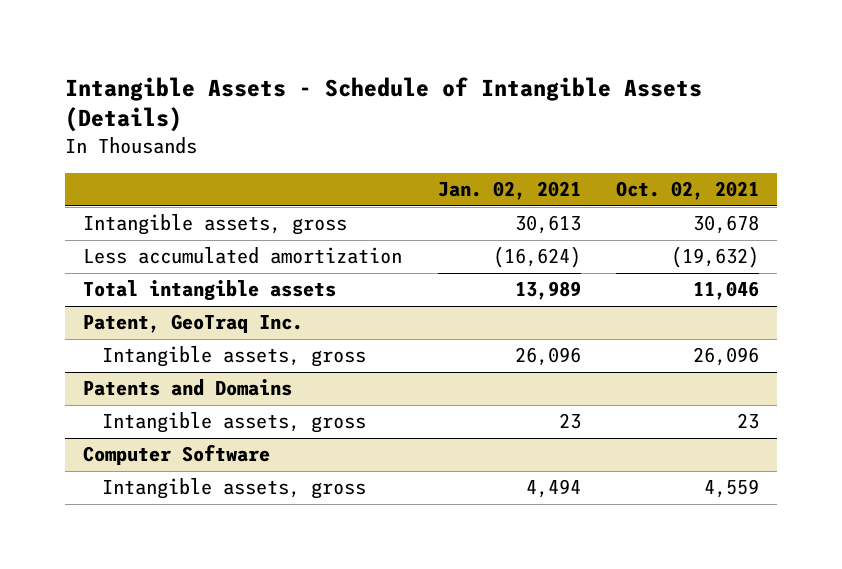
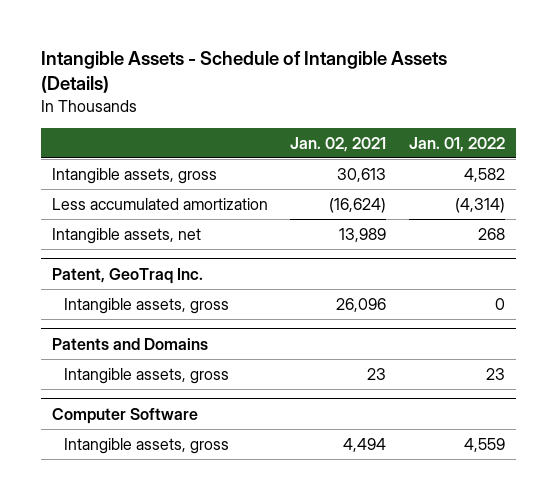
[616,181,760,201] Oct. 02, 2021 -> none
none -> [409,136,506,152] Jan. 01, 2022
[82,280,336,302] Total intangible assets -> [51,227,201,244] Intangible assets, net

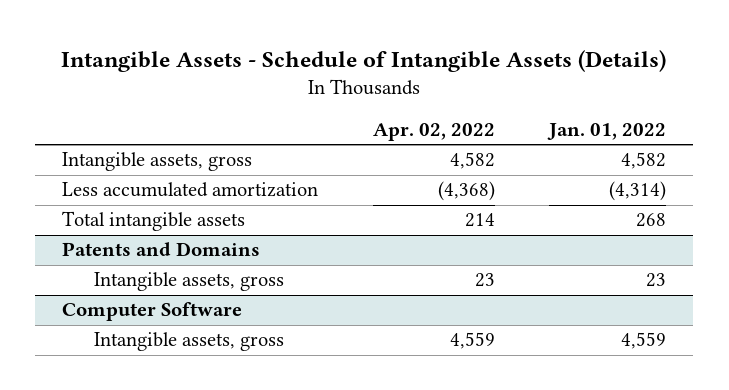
[290,136,387,152] Jan. 02, 2021 -> none
none -> [372,123,495,142] Apr. 02, 2022
[51,267,203,284] Patent, GeoTraq Inc. -> none
[63,297,229,314] Intangible assets, gross -> none
[51,227,201,244] Intangible assets, net -> [62,211,246,232] Total intangible assets

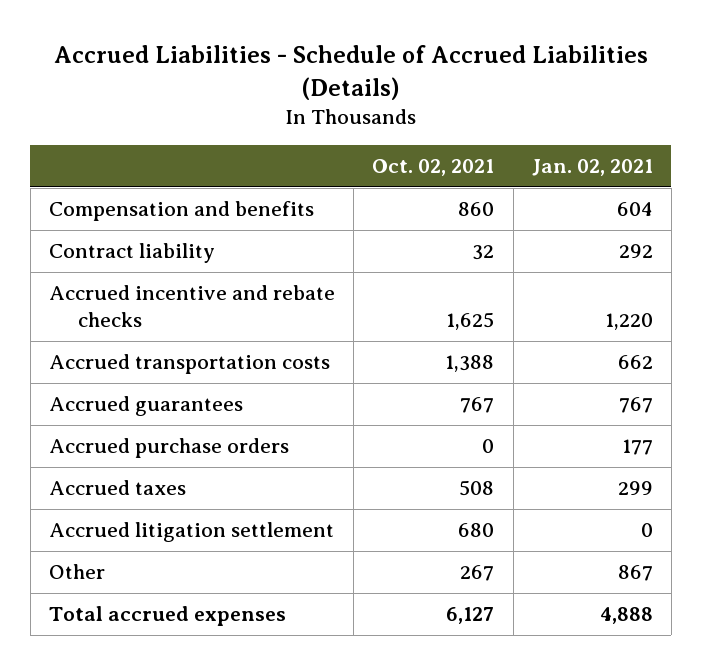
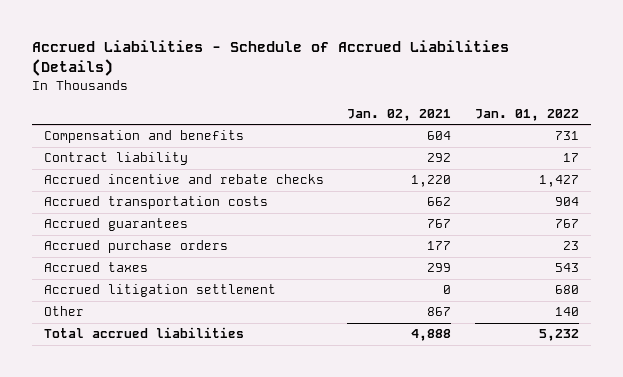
[372,159,495,177] Oct. 02, 2021 -> none
none -> [475,109,580,122] Jan. 01, 2022
[49,606,287,627] Total accrued expenses -> [43,327,244,339] Total accrued liabilities

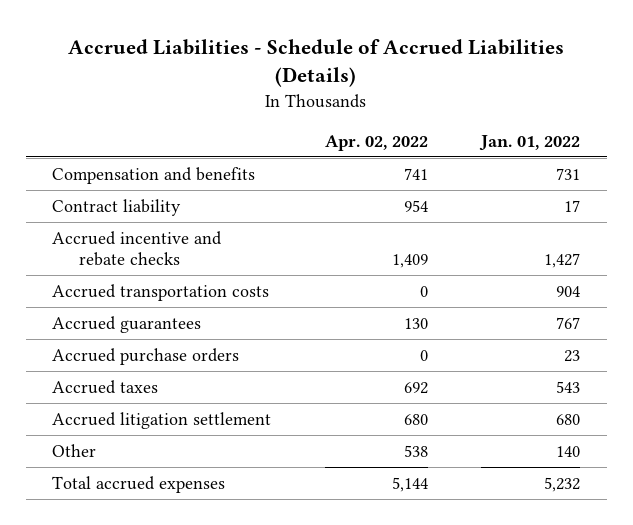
[347,109,452,122] Jan. 02, 2021 -> none
none -> [324,134,428,151] Apr. 02, 2022
[43,327,244,339] Total accrued liabilities -> [52,475,226,493] Total accrued expenses

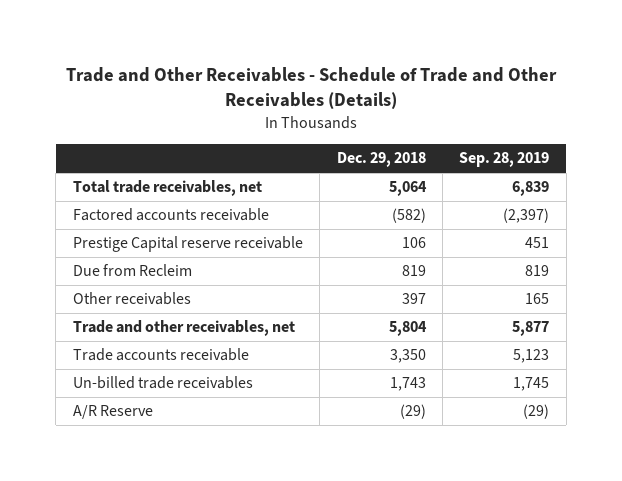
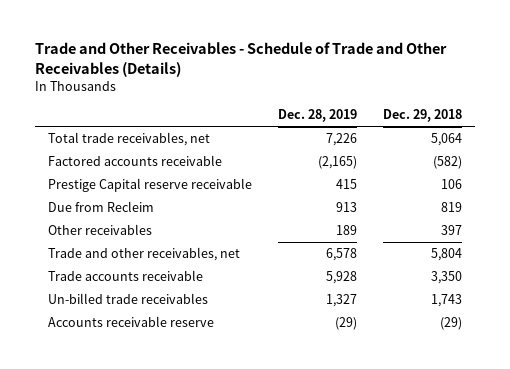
[459,152,550,168] Sep. 28, 2019 -> none
none -> [277,109,357,123] Dec. 28, 2019
[72,405,153,420] A/R Reserve -> [47,315,214,327] Accounts receivable reserve

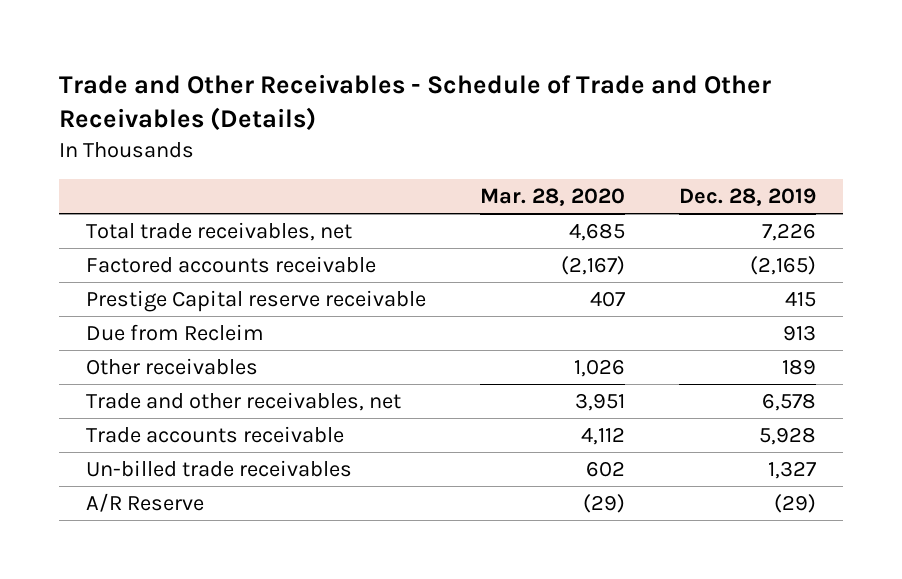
[382,109,462,123] Dec. 29, 2018 -> none
none -> [479,188,625,207] Mar. 28, 2020
[47,315,214,327] Accounts receivable reserve -> [85,492,204,512] A/R Reserve

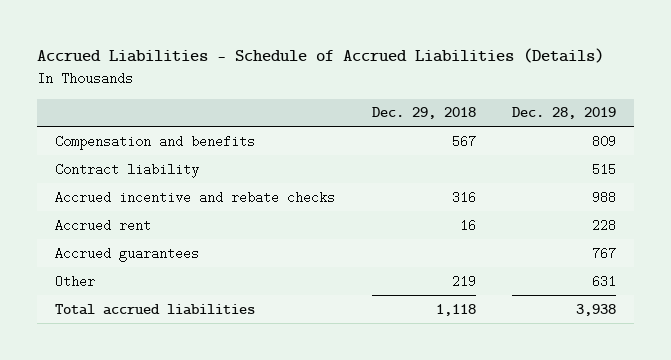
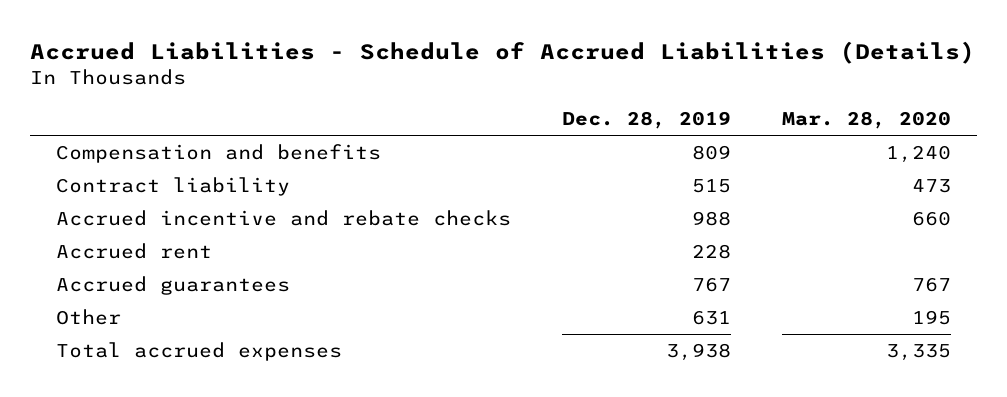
[371,107,476,120] Dec. 29, 2018 -> none
none -> [782,111,952,130] Mar. 28, 2020
[55,303,256,315] Total accrued liabilities -> [55,341,342,361] Total accrued expenses

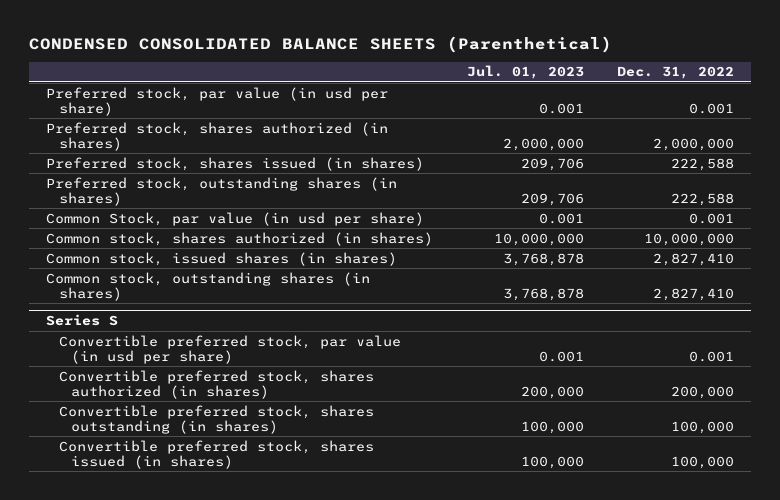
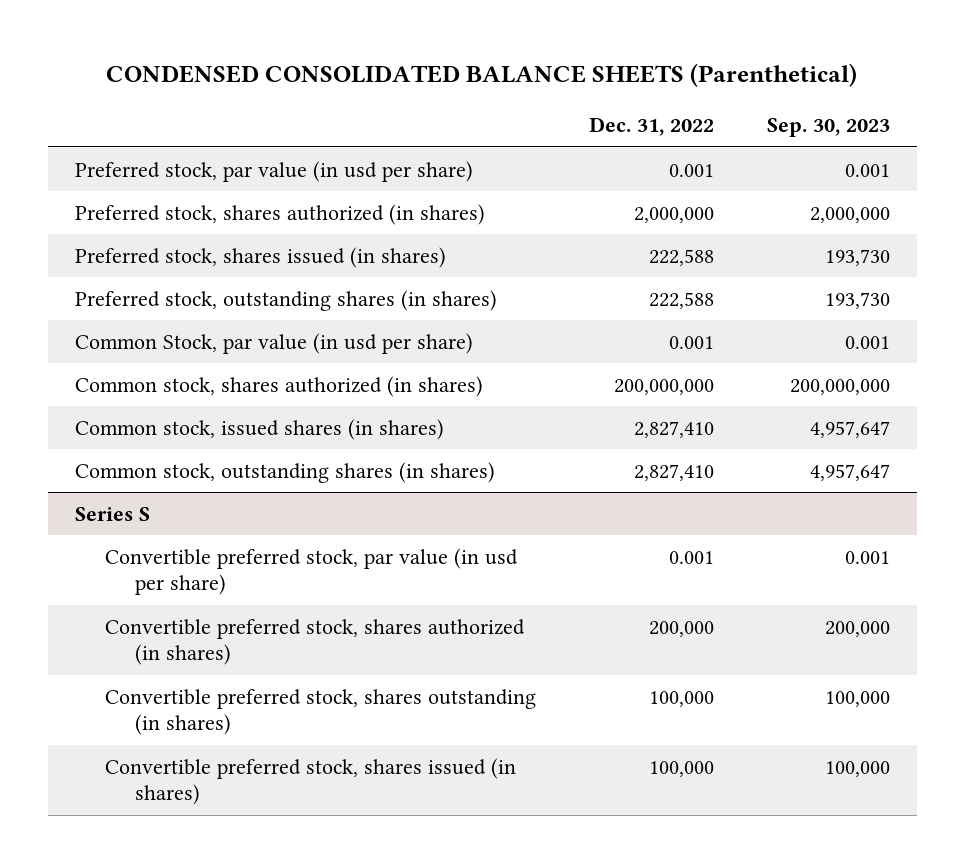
[466,65,584,80] Jul. 01, 2023 -> none
none -> [767,118,891,138] Sep. 30, 2023
[644,232,735,246] 10,000,000 -> [614,378,715,395] 200,000,000

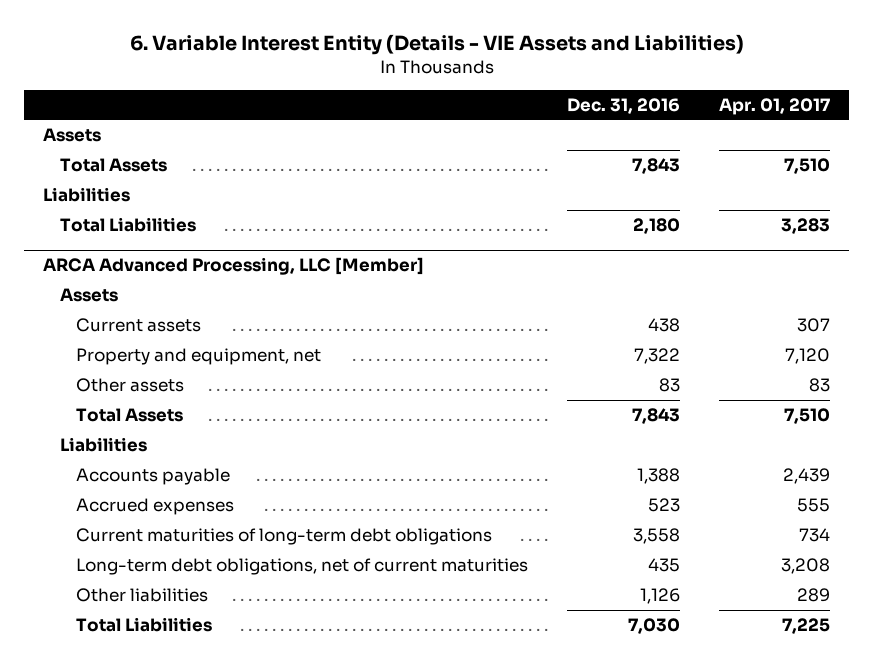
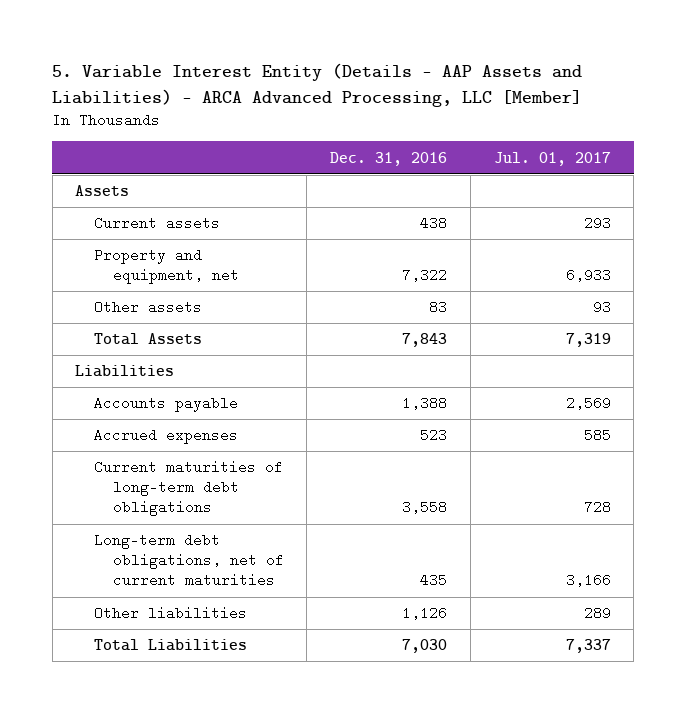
[129,34,744,56] 6. Variable Interest Entity (Details - VIE Assets and Liabilities) -> [52,63,583,107] 5. Variable Interest Entity (Details - AAP Assets and Liabilities) - ARCA Advanced Processing, LLC [Member]
[719,97,831,115] Apr. 01, 2017 -> none
none -> [493,151,611,166] Jul. 01, 2017
[59,157,167,172] Total Assets -> none
[43,186,131,202] Liabilities -> none
[59,216,196,232] Total Liabilities -> none
[43,257,425,276] ARCA Advanced Processing, LLC [Member] -> none
[59,287,118,302] Assets -> none

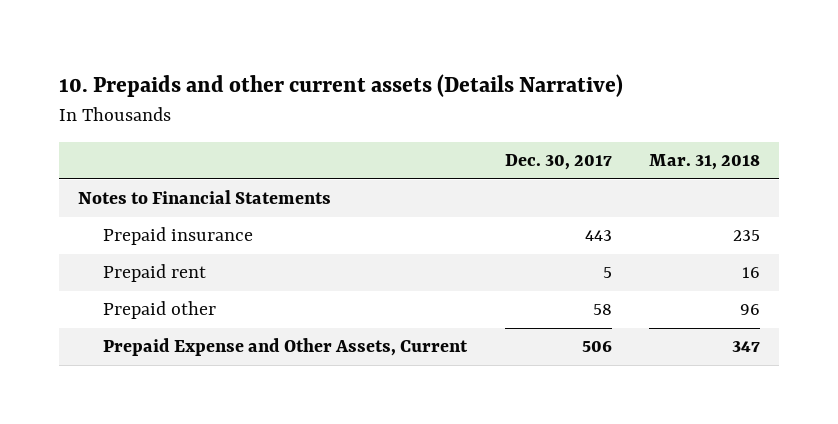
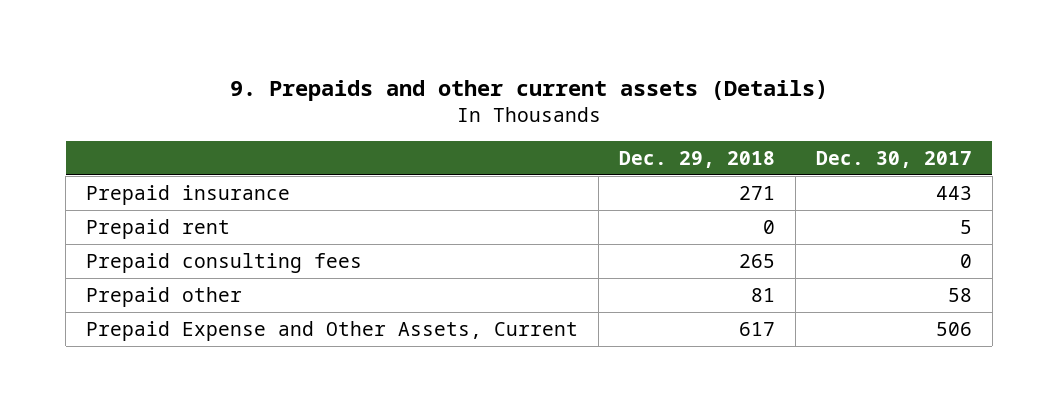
[59,74,624,98] 10. Prepaids and other current assets (Details Narrative) -> [229,79,828,101] 9. Prepaids and other current assets (Details)
[649,154,761,171] Mar. 31, 2018 -> none
none -> [618,150,775,168] Dec. 29, 2018
[78,190,332,205] Notes to Financial Statements -> none
none -> [85,252,362,273] Prepaid consulting fees

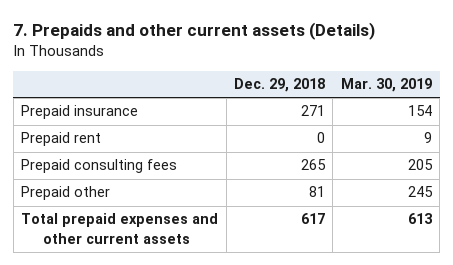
[229,79,828,101] 9. Prepaids and other current assets (Details) -> [13,22,376,41] 7. Prepaids and other current assets (Details)
[815,150,972,168] Dec. 30, 2017 -> none
none -> [340,78,432,93] Mar. 30, 2019
[85,320,578,341] Prepaid Expense and Other Assets, Current -> [21,213,219,244] Total prepaid expenses and other current assets

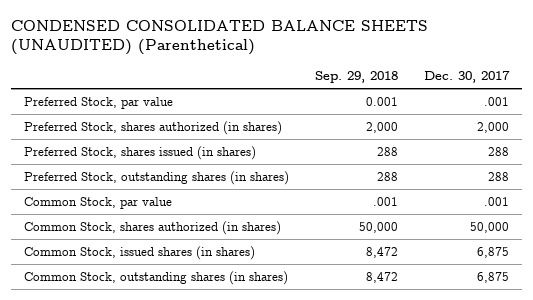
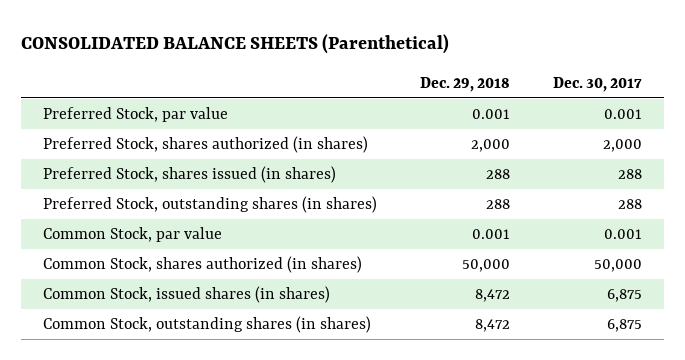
[10,19,428,56] CONDENSED CONSOLIDATED BALANCE SHEETS (UNAUDITED) (Parenthetical) -> [21,34,450,55] CONSOLIDATED BALANCE SHEETS (Parenthetical)
[314,71,398,84] Sep. 29, 2018 -> none
none -> [419,76,510,92] Dec. 29, 2018
[483,97,509,107] .001 -> [604,109,643,120] 0.001
[483,197,509,207] .001 -> [604,229,643,240] 0.001

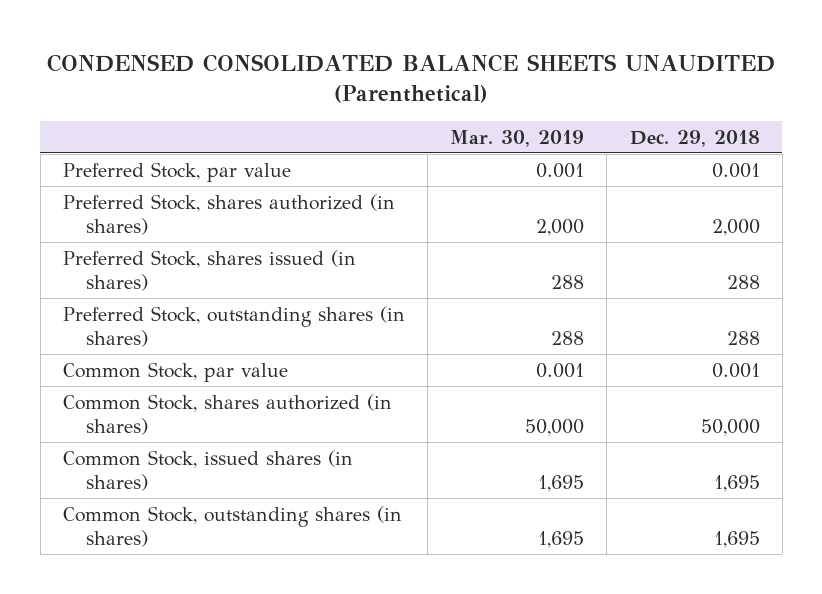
[21,34,450,55] CONSOLIDATED BALANCE SHEETS (Parenthetical) -> [47,53,776,104] CONDENSED CONSOLIDATED BALANCE SHEETS UNAUDITED (Parenthetical)
[553,76,643,92] Dec. 30, 2017 -> none
none -> [450,129,585,147] Mar. 30, 2019
[474,289,510,303] 8,472 -> [713,475,760,493] 1,695
[474,319,510,333] 8,472 -> [713,531,760,549] 1,695

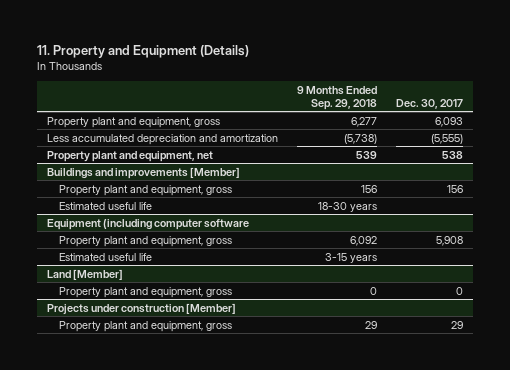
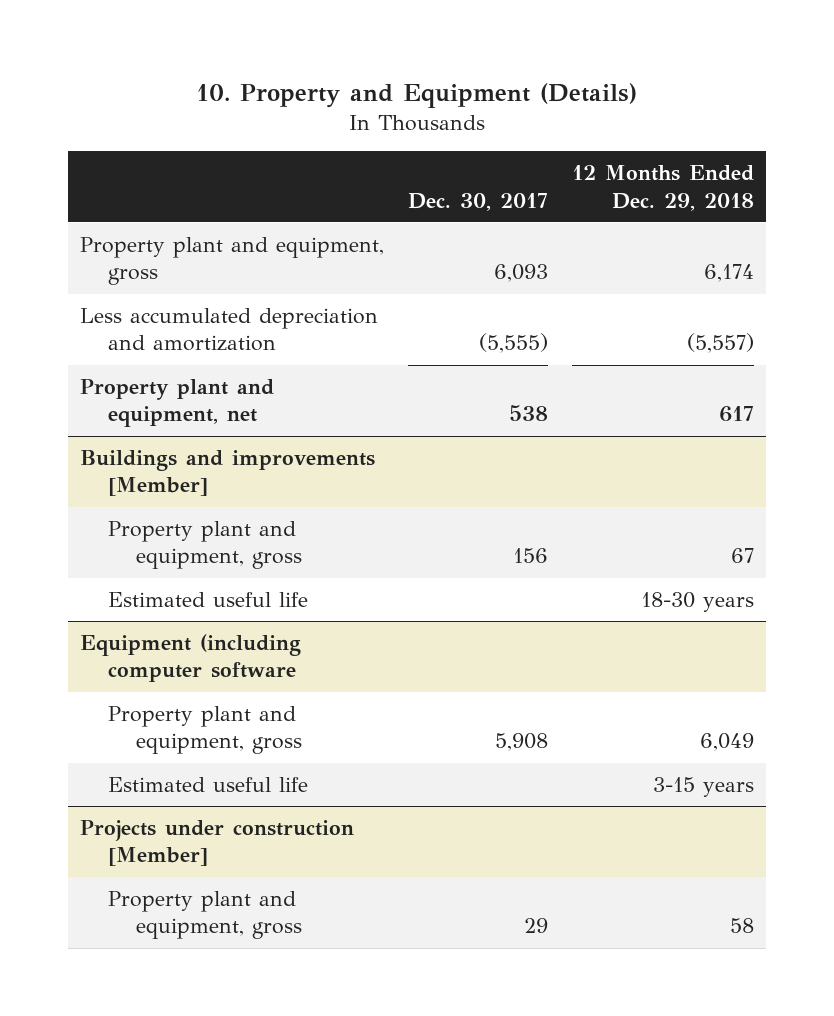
[37,44,250,58] 11. Property and Equipment (Details) -> [196,83,638,109] 10. Property and Equipment (Details)
[297,85,378,110] 9 Months Ended Sep. 29, 2018 -> none
none -> [572,165,755,211] 12 Months Ended Dec. 29, 2018
[46,268,123,280] Land [Member] -> none
[59,286,233,298] Property plant and equipment, gross -> none

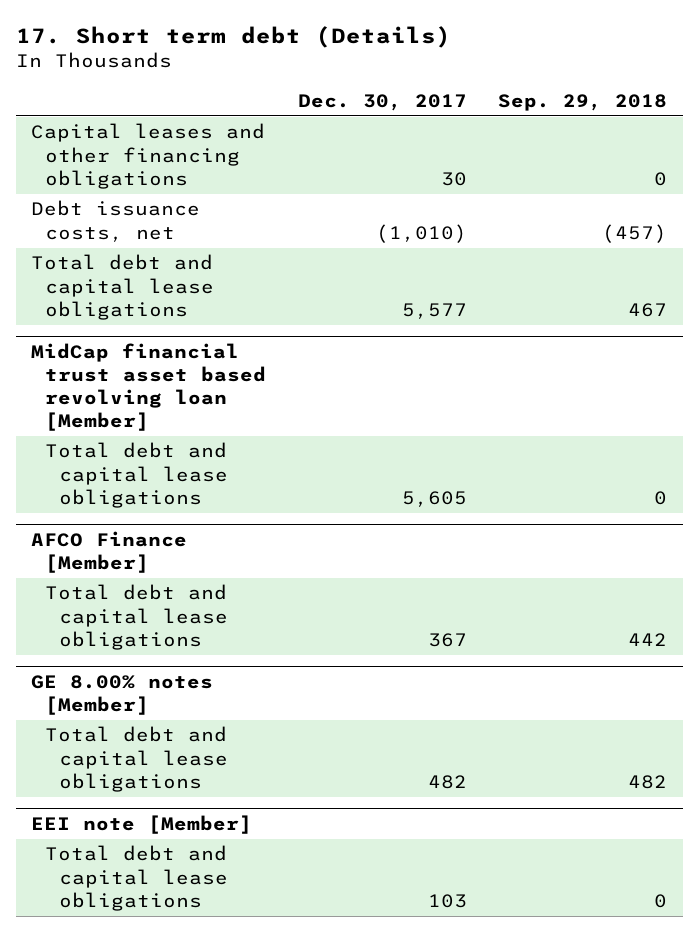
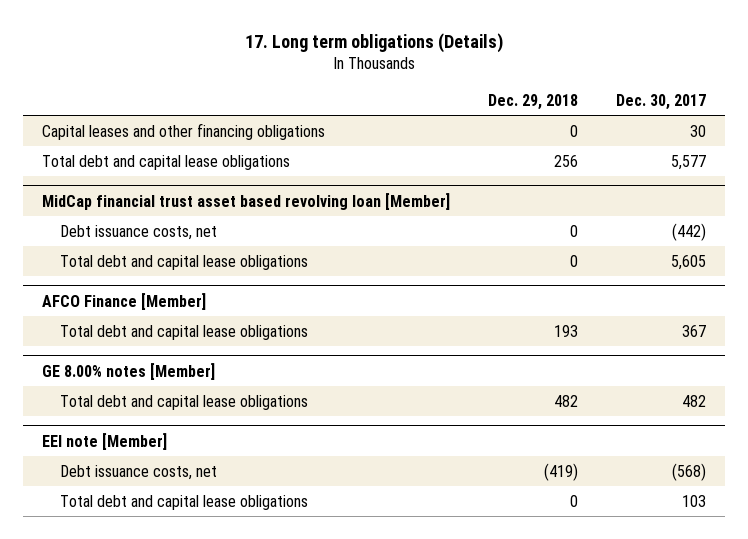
[15,26,451,49] 17. Short term debt (Details) -> [244,32,503,53] 17. Long term obligations (Details)
[498,93,668,111] Sep. 29, 2018 -> none
none -> [487,93,578,110] Dec. 29, 2018
[31,200,201,242] Debt issuance costs, net -> none
none -> [59,224,217,240] Debt issuance costs, net
none -> [59,464,217,480] Debt issuance costs, net

